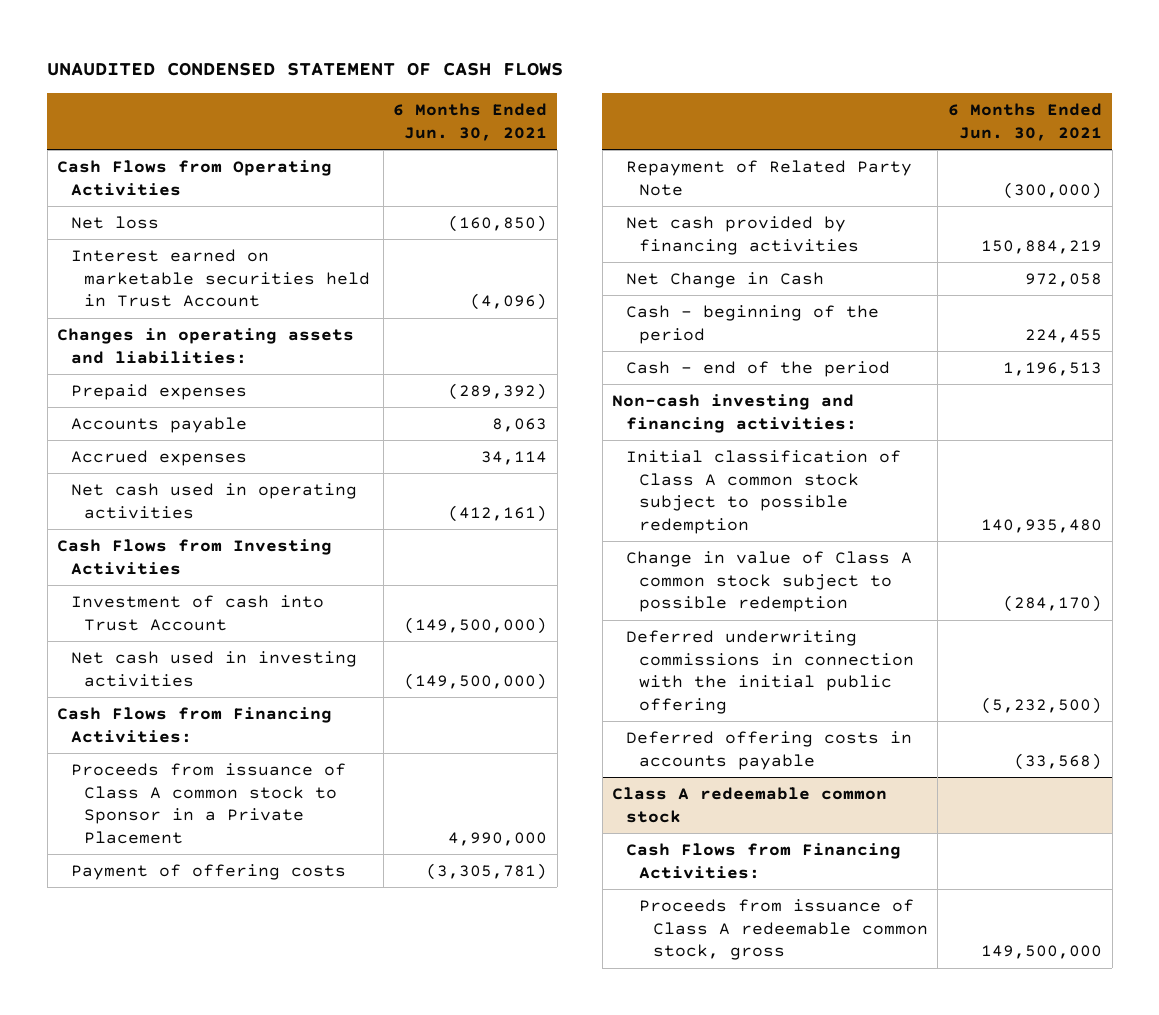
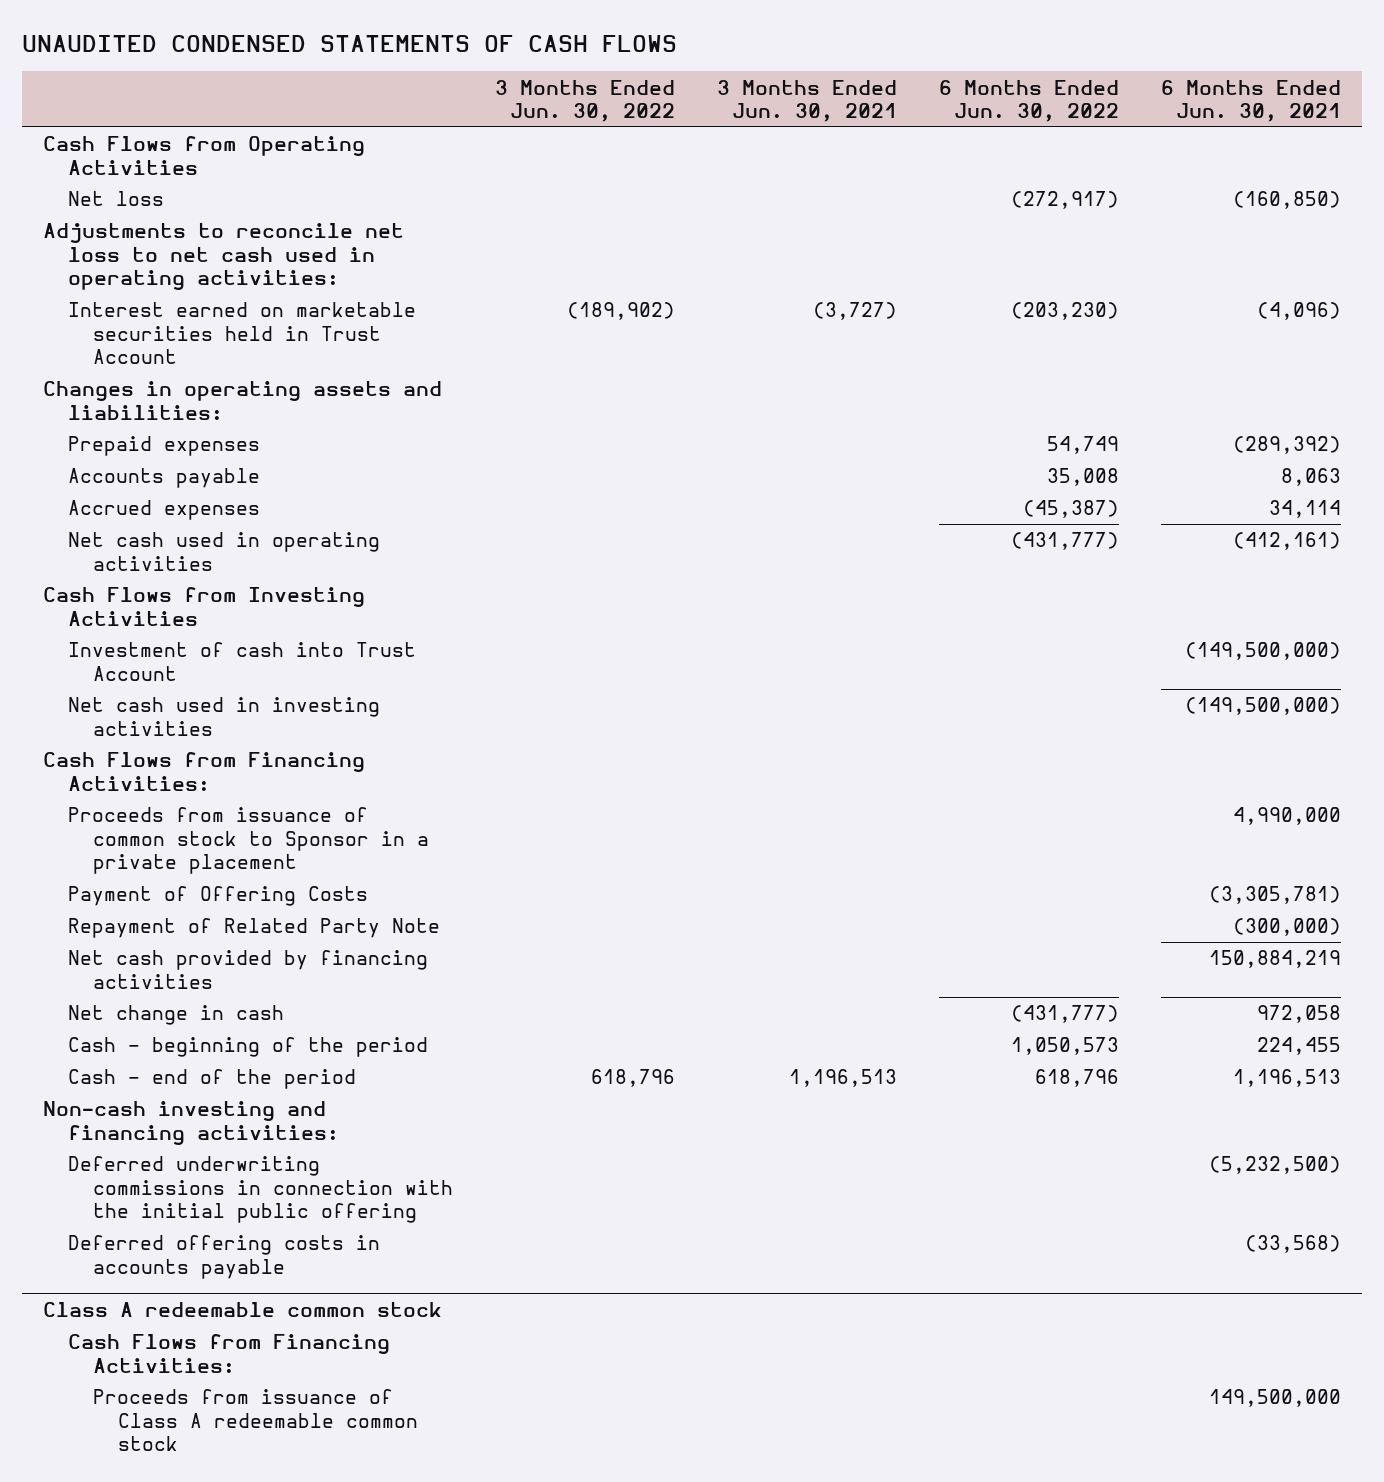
[47,62,564,77] UNAUDITED CONDENSED STATEMENT OF CASH FLOWS -> [22,34,678,52] UNAUDITED CONDENSED STATEMENTS OF CASH FLOWS
none -> [494,79,675,122] 3 Months Ended Jun. 30, 2022
none -> [716,79,897,122] 3 Months Ended Jun. 30, 2021
none -> [938,79,1119,122] 6 Months Ended Jun. 30, 2022
none -> [43,223,405,290] Adjustments to reconcile net loss to net cash used in operating activities:
[70,763,346,844] Proceeds from issuance of Class A common stock to Sponsor in a Private Placement -> [68,807,429,874] Proceeds from issuance of common stock to Sponsor in a private placement
[70,864,346,881] Payment of offering costs -> [68,886,369,907] Payment of Offering Costs
[625,272,824,289] Net Change in Cash -> [68,1005,285,1026] Net change in cash
[625,450,901,534] Initial classification of Class A common stock subject to possible redemption -> none
[625,551,912,613] Change in value of Class A common stock subject to possible redemption -> none
[639,899,928,961] Proceeds from issuance of Class A redeemable common stock, gross -> [92,1389,418,1451] Proceeds from issuance of Class A redeemable common stock

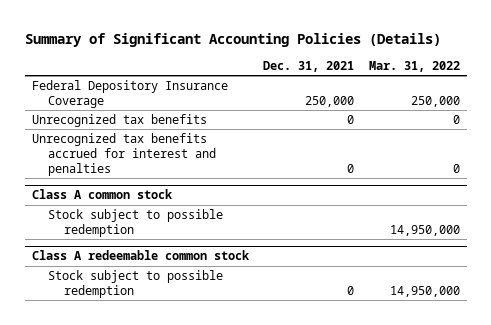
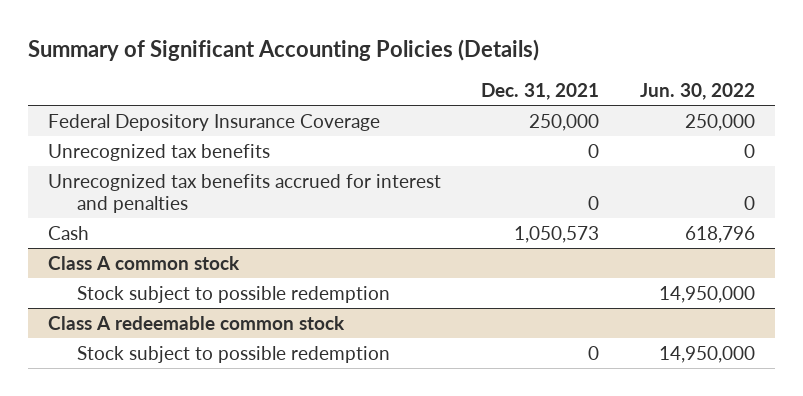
[368,60,460,72] Mar. 31, 2022 -> none
none -> [639,83,755,101] Jun. 30, 2022
none -> [47,225,89,240] Cash

